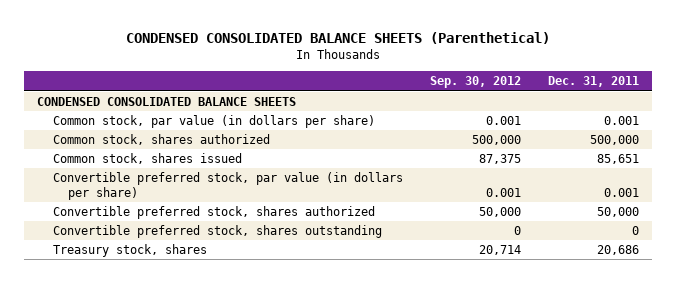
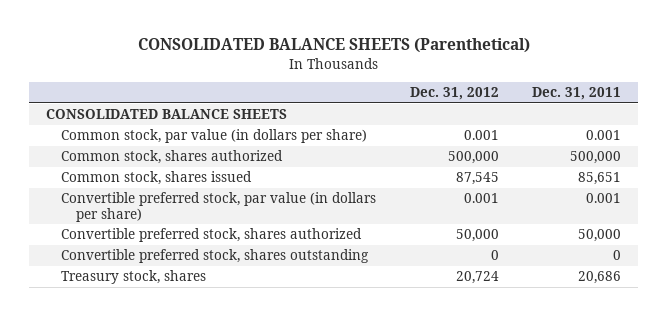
[126,31,551,44] CONDENSED CONSOLIDATED BALANCE SHEETS (Parenthetical) -> [137,38,530,54] CONSOLIDATED BALANCE SHEETS (Parenthetical)
[429,76,521,89] Sep. 30, 2012 -> none
none -> [409,87,499,101] Dec. 31, 2012
[37,97,297,107] CONDENSED CONSOLIDATED BALANCE SHEETS -> [46,109,288,120] CONSOLIDATED BALANCE SHEETS

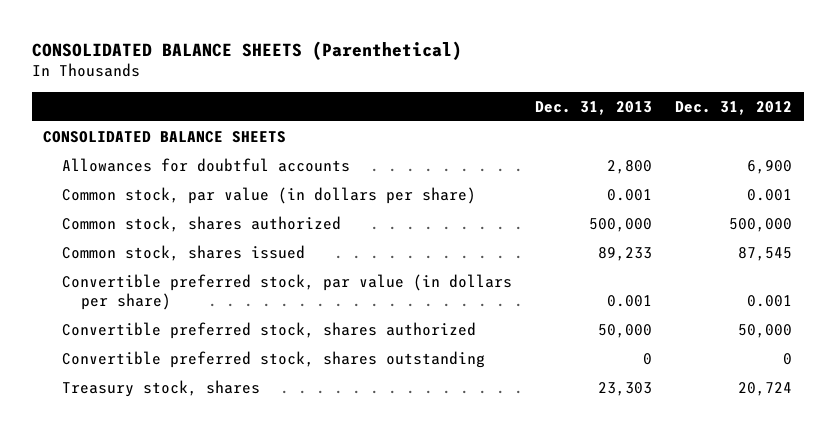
[532,87,622,101] Dec. 31, 2011 -> none
none -> [535,100,653,115] Dec. 31, 2013
none -> [61,157,350,172] Allowances for doubtful accounts

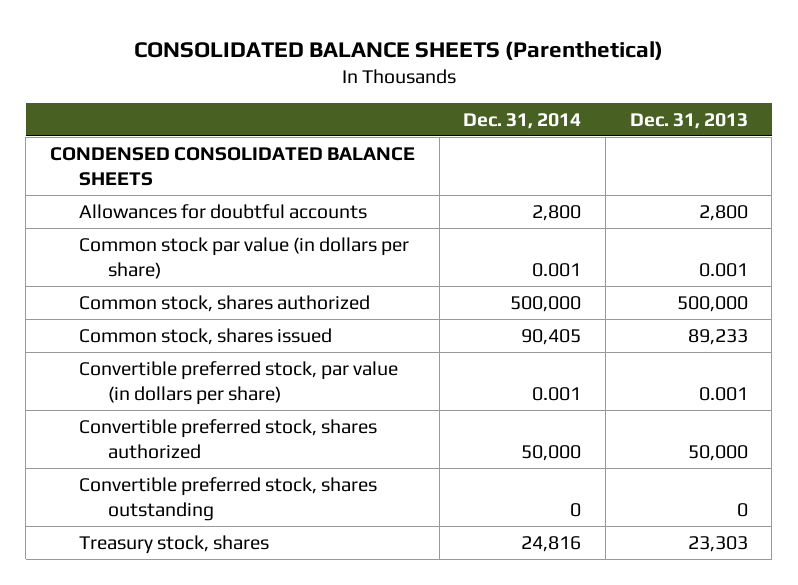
[675,100,793,115] Dec. 31, 2012 -> none
none -> [463,112,582,129] Dec. 31, 2014
[43,130,287,143] CONSOLIDATED BALANCE SHEETS -> [50,146,416,186] CONDENSED CONSOLIDATED BALANCE SHEETS
[61,186,476,204] Common stock, par value (in dollars per share) -> [79,236,410,279] Common stock par value (in dollars per share)

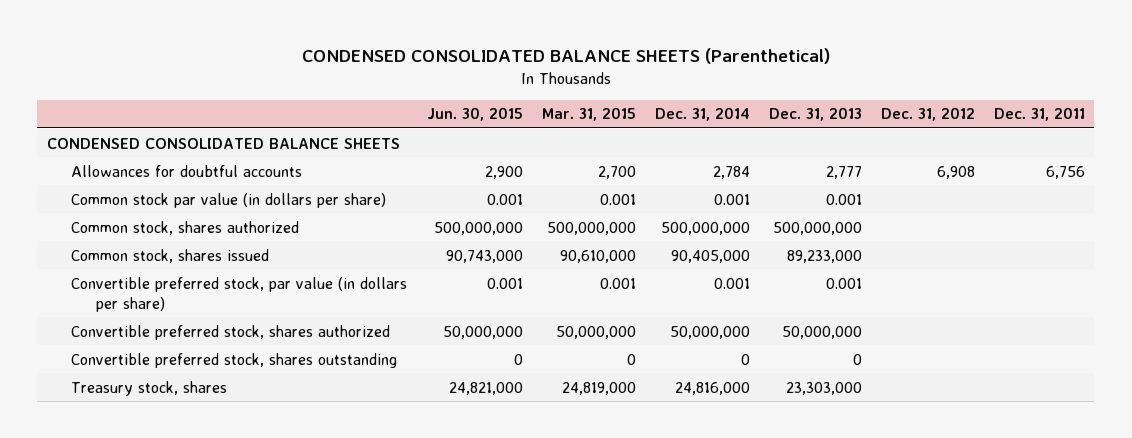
[133,40,663,60] CONSOLIDATED BALANCE SHEETS (Parenthetical) -> [301,48,830,65] CONDENSED CONSOLIDATED BALANCE SHEETS (Parenthetical)
none -> [426,107,523,122] Jun. 30, 2015
none -> [541,107,636,122] Mar. 31, 2015
none -> [880,107,975,122] Dec. 31, 2012
none -> [993,107,1085,122] Dec. 31, 2011
[532,204,582,221] 2,800 -> [712,165,750,179] 2,784
[698,204,748,221] 2,800 -> [825,165,862,179] 2,777
[510,295,582,312] 500,000 -> [660,221,750,235] 500,000,000
[676,295,748,312] 500,000 -> [772,221,862,235] 500,000,000
[521,328,582,345] 90,405 -> [670,249,750,263] 90,405,000
[687,328,748,345] 89,233 -> [786,249,862,263] 89,233,000
[521,444,582,461] 50,000 -> [669,325,750,339] 50,000,000
[687,444,748,461] 50,000 -> [781,325,862,339] 50,000,000
[521,535,582,552] 24,816 -> [674,381,750,395] 24,816,000
[687,535,748,552] 23,303 -> [785,381,862,395] 23,303,000

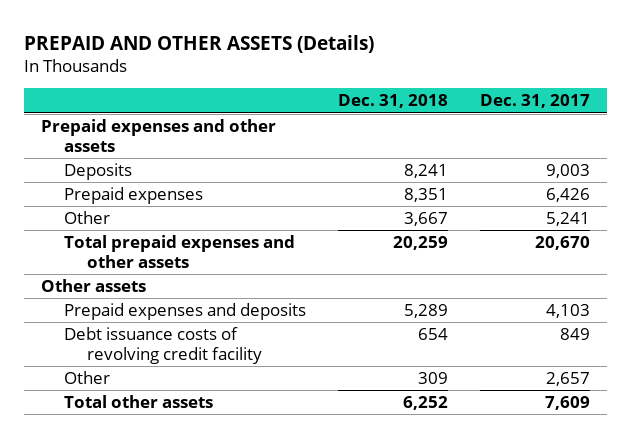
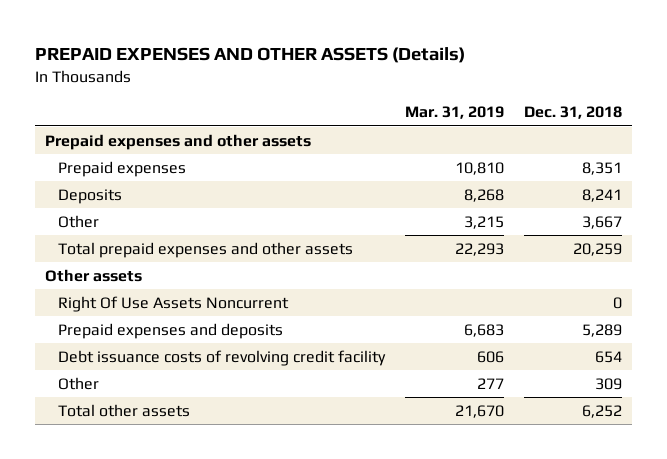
[24,34,375,53] PREPAID AND OTHER ASSETS (Details) -> [35,47,466,64] PREPAID EXPENSES AND OTHER ASSETS (Details)
[480,94,591,109] Dec. 31, 2017 -> none
none -> [404,106,504,120] Mar. 31, 2019
[63,163,132,181] Deposits -> [57,188,122,204] Deposits
none -> [57,295,289,312] Right Of Use Assets Noncurrent

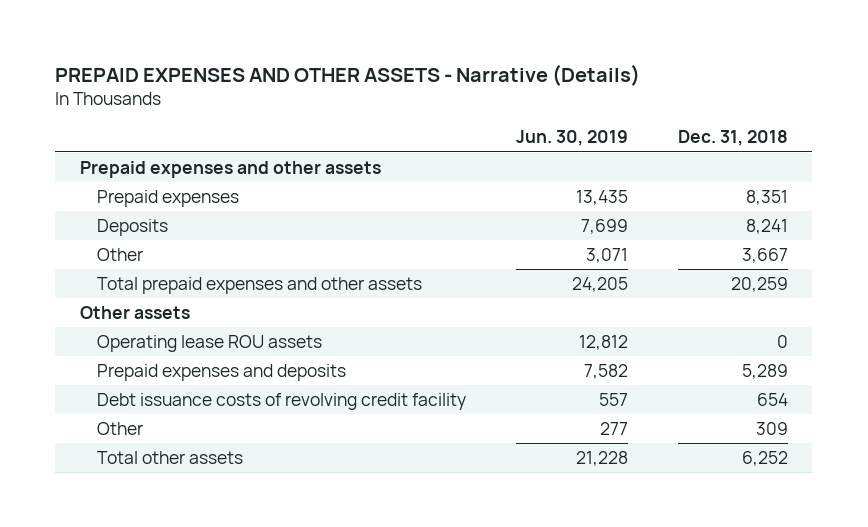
[35,47,466,64] PREPAID EXPENSES AND OTHER ASSETS (Details) -> [55,63,641,86] PREPAID EXPENSES AND OTHER ASSETS - Narrative (Details)
[404,106,504,120] Mar. 31, 2019 -> none
none -> [515,130,628,147] Jun. 30, 2019
[57,295,289,312] Right Of Use Assets Noncurrent -> none
none -> [97,334,323,352] Operating lease ROU assets

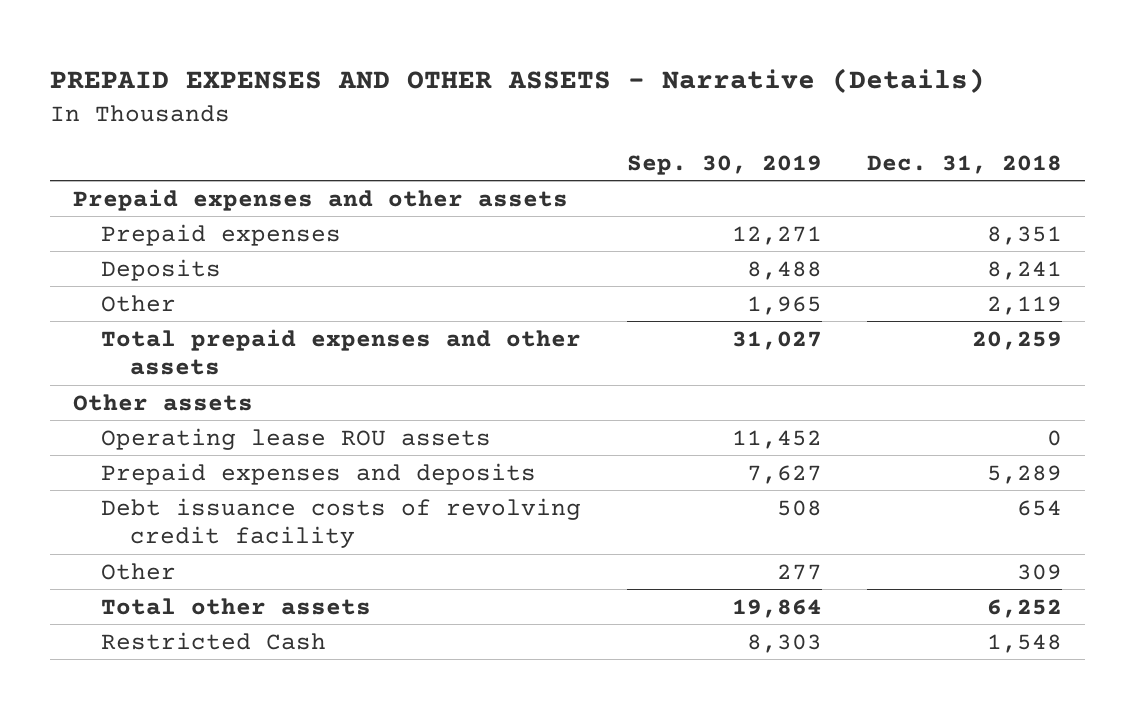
[515,130,628,147] Jun. 30, 2019 -> none
none -> [626,154,822,175] Sep. 30, 2019
[741,247,788,263] 3,667 -> [987,295,1063,315] 2,119
none -> [101,631,327,650] Restricted Cash

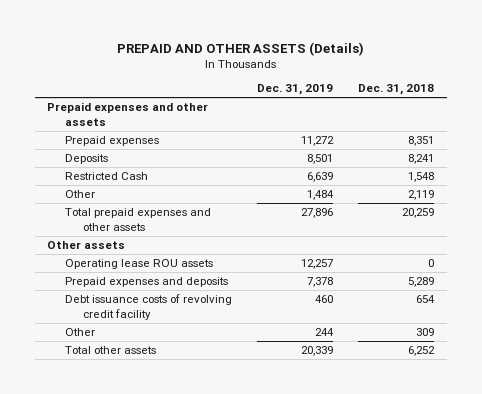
[50,68,986,94] PREPAID EXPENSES AND OTHER ASSETS - Narrative (Details) -> [116,41,364,56] PREPAID AND OTHER ASSETS (Details)
[626,154,822,175] Sep. 30, 2019 -> none
none -> [257,84,334,96] Dec. 31, 2019
[101,631,327,650] Restricted Cash -> [65,171,149,180] Restricted Cash

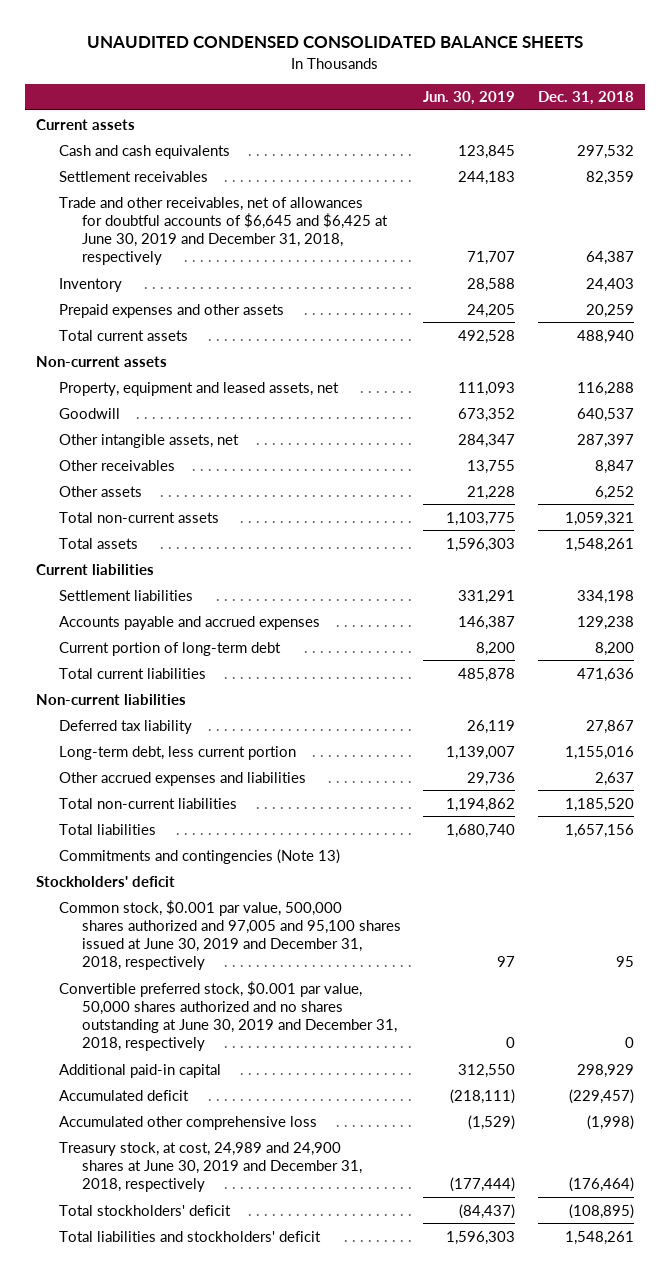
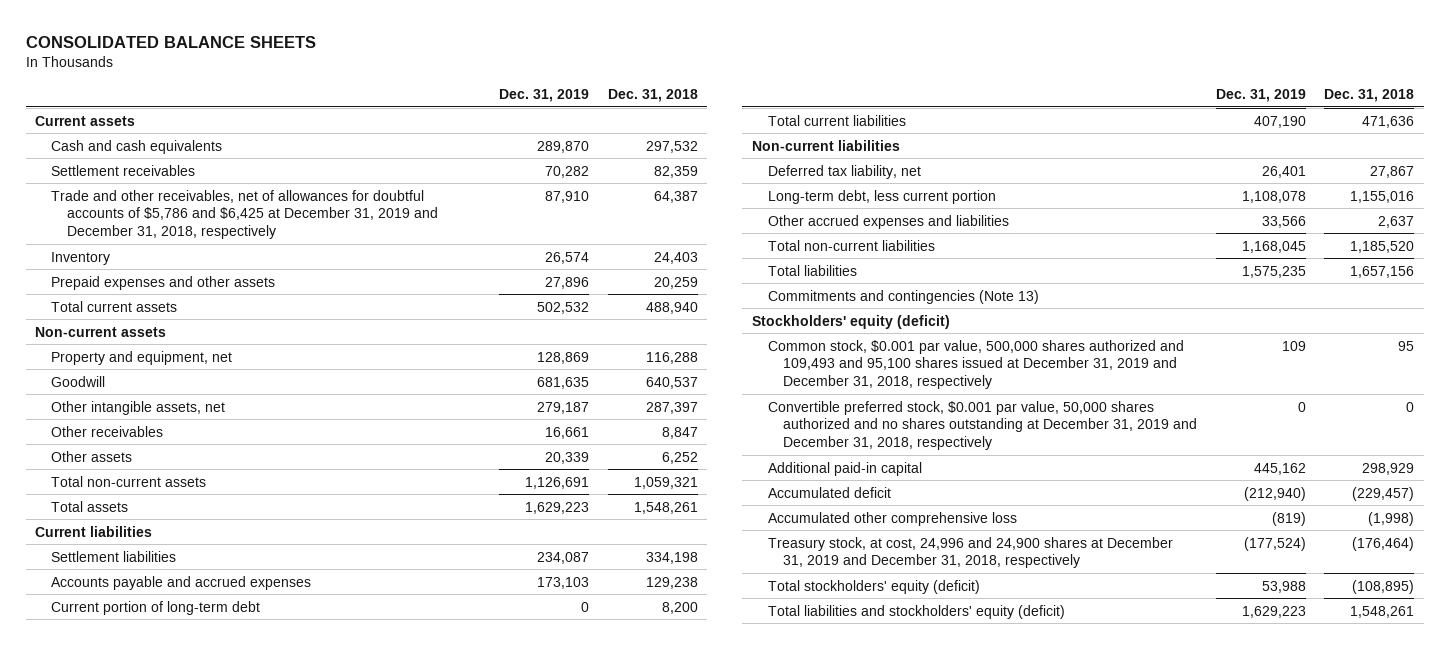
[86,36,583,49] UNAUDITED CONDENSED CONSOLIDATED BALANCE SHEETS -> [25,35,316,48] CONSOLIDATED BALANCE SHEETS
[423,91,516,106] Jun. 30, 2019 -> none
none -> [499,88,590,102] Dec. 31, 2019
[59,196,388,266] Trade and other receivables, net of allowances for doubtful accounts of $6,645 and $6,425 at June 30, 2019 and December 31, 2018, respectively -> [50,189,438,240] Trade and other receivables, net of allowances for doubtful accounts of $5,786 and $6,425 at December 31, 2019 and December 31, 2018, respectively
[59,381,340,396] Property, equipment and leased assets, net -> [50,350,232,365] Property and equipment, net
[59,719,193,734] Deferred tax liability -> [767,164,921,179] Deferred tax liability, net
[36,875,176,887] Stockholders' deficit -> [751,314,950,329] Stockholders' equity (deficit)
[59,899,401,971] Common stock, $0.001 par value, 500,000 shares authorized and 97,005 and 95,100 shares issued at June 30, 2019 and December 31, 2018, respectively -> [767,339,1184,390] Common stock, $0.001 par value, 500,000 shares authorized and 109,493 and 95,100 shares issued at December 31, 2019 and December 31, 2018, respectively
[59,980,397,1052] Convertible preferred stock, $0.001 par value, 50,000 shares authorized and no shares outstanding at June 30, 2019 and December 31, 2018, respectively -> [767,400,1198,451] Convertible preferred stock, $0.001 par value, 50,000 shares authorized and no shares outstanding at December 31, 2019 and December 31, 2018, respectively
[59,1141,362,1192] Treasury stock, at cost, 24,989 and 24,900 shares at June 30, 2019 and December 31, 2018, respectively -> [767,536,1173,569] Treasury stock, at cost, 24,996 and 24,900 shares at December 31, 2019 and December 31, 2018, respectively
[59,1204,232,1216] Total stockholders' deficit -> [767,579,980,594] Total stockholders' equity (deficit)
[59,1230,322,1242] Total liabilities and stockholders' deficit -> [767,604,1065,619] Total liabilities and stockholders' equity (deficit)

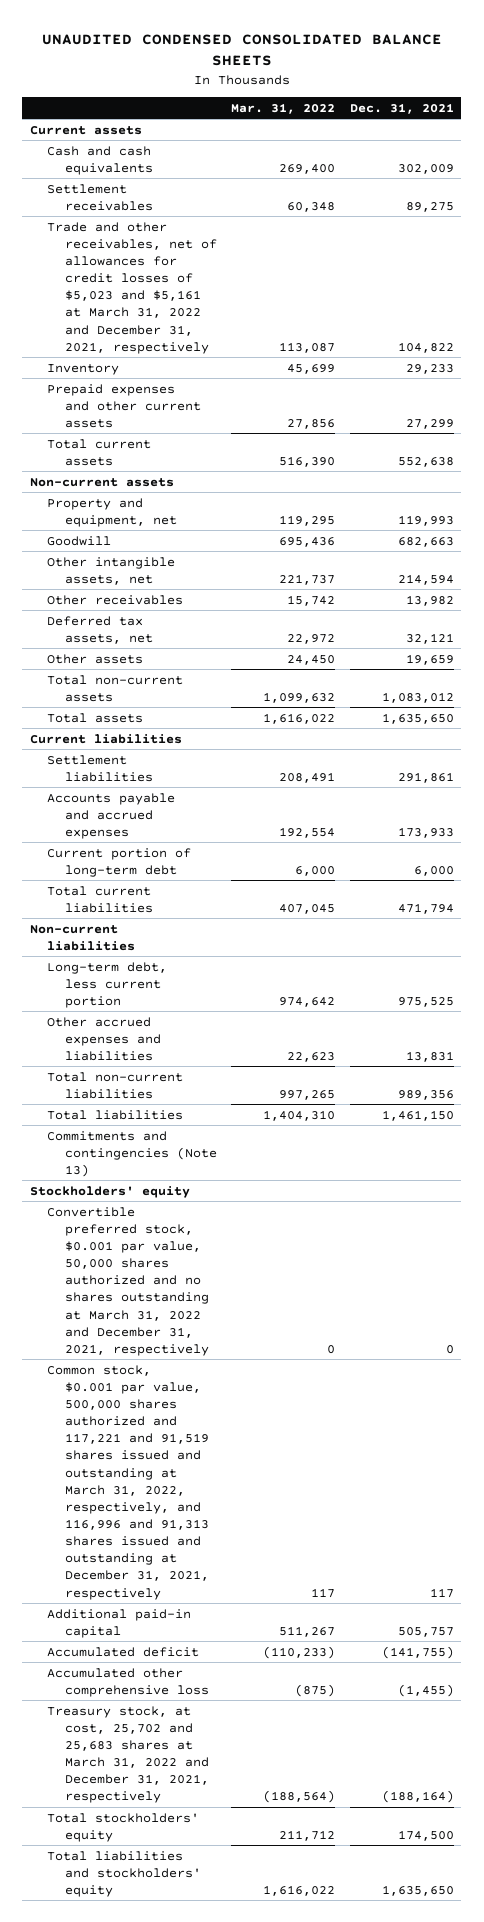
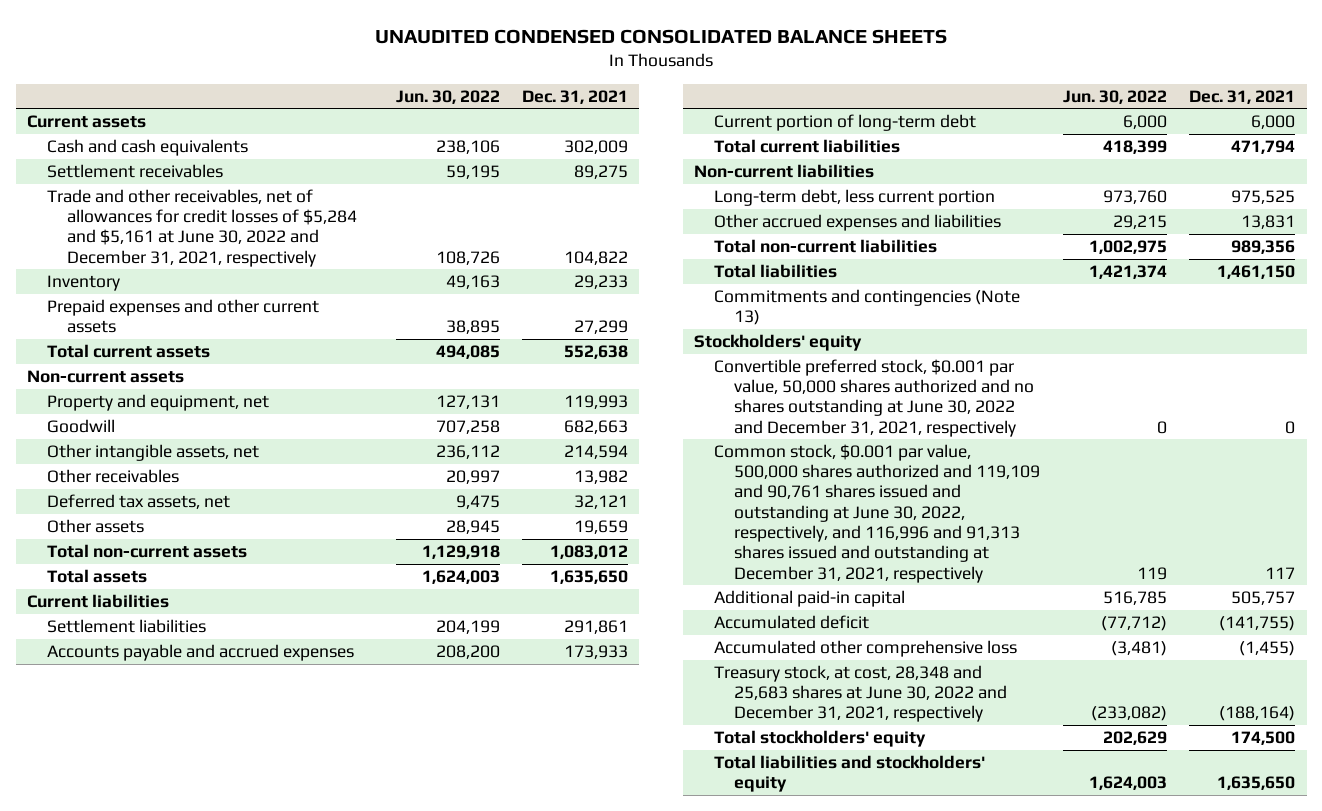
[231,103,336,115] Mar. 31, 2022 -> none
none -> [395,89,500,104] Jun. 30, 2022
[47,221,217,354] Trade and other receivables, net of allowances for credit losses of $5,023 and $5,161 at March 31, 2022 and December 31, 2021, respectively -> [46,188,358,267] Trade and other receivables, net of allowances for credit losses of $5,284 and $5,161 at June 30, 2022 and December 31, 2021, respectively
[47,1206,209,1356] Convertible preferred stock, $0.001 par value, 50,000 shares authorized and no shares outstanding at March 31, 2022 and December 31, 2021, respectively -> [714,358,1035,437] Convertible preferred stock, $0.001 par value, 50,000 shares authorized and no shares outstanding at June 30, 2022 and December 31, 2021, respectively
[47,1364,209,1600] Common stock, $0.001 par value, 500,000 shares authorized and 117,221 and 91,519 shares issued and outstanding at March 31, 2022, respectively, and 116,996 and 91,313 shares issued and outstanding at December 31, 2021, respectively -> [714,443,1041,583] Common stock, $0.001 par value, 500,000 shares authorized and 119,109 and 90,761 shares issued and outstanding at June 30, 2022, respectively, and 116,996 and 91,313 shares issued and outstanding at December 31, 2021, respectively
[47,1705,209,1804] Treasury stock, at cost, 25,702 and 25,683 shares at March 31, 2022 and December 31, 2021, respectively -> [714,664,1008,723] Treasury stock, at cost, 28,348 and 25,683 shares at June 30, 2022 and December 31, 2021, respectively

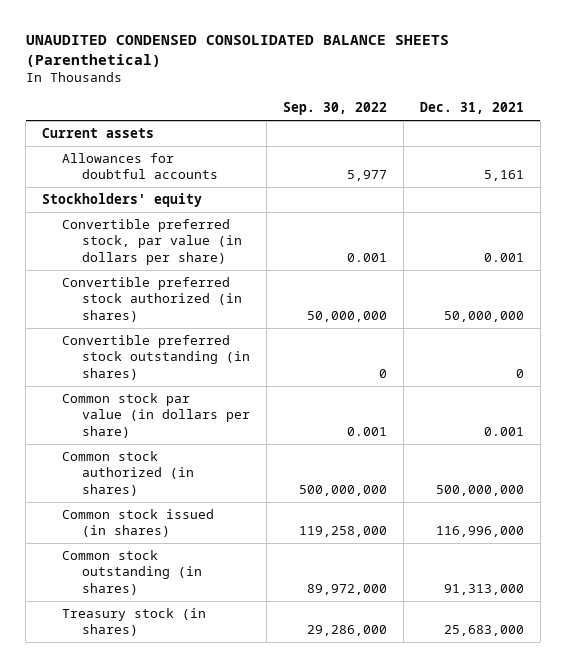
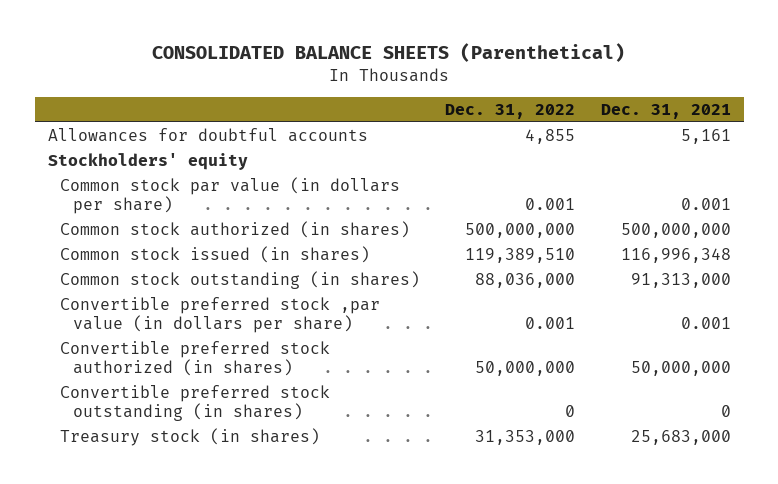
[25,35,449,68] UNAUDITED CONDENSED CONSOLIDATED BALANCE SHEETS (Parenthetical) -> [152,43,626,63] CONSOLIDATED BALANCE SHEETS (Parenthetical)
[282,102,387,116] Sep. 30, 2022 -> none
none -> [445,103,576,119] Dec. 31, 2022
[42,128,155,139] Current assets -> none
[62,219,243,265] Convertible preferred stock, par value (in dollars per share) -> none
[435,526,524,538] 116,996,000 -> [620,248,731,264] 116,996,348
none -> [60,297,381,333] Convertible preferred stock ,par value (in dollars per share)
[62,277,243,322] Convertible preferred stock authorized (in shares) -> [60,341,331,376] Convertible preferred stock authorized (in shares)
[62,335,251,380] Convertible preferred stock outstanding (in shares) -> [60,385,331,421] Convertible preferred stock outstanding (in shares)

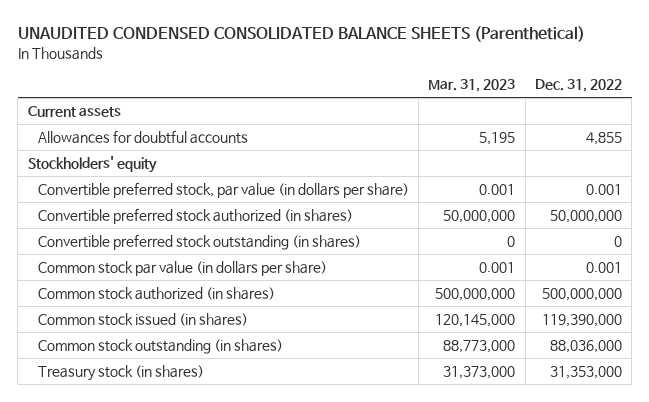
[152,43,626,63] CONSOLIDATED BALANCE SHEETS (Parenthetical) -> [17,26,585,43] UNAUDITED CONDENSED CONSOLIDATED BALANCE SHEETS (Parenthetical)
[600,103,731,119] Dec. 31, 2021 -> none
none -> [428,79,516,93] Mar. 31, 2023
none -> [27,105,121,117] Current assets
none -> [38,181,410,198] Convertible preferred stock, par value (in dollars per share)
[60,341,331,376] Convertible preferred stock authorized (in shares) -> [38,207,354,224] Convertible preferred stock authorized (in shares)
[60,385,331,421] Convertible preferred stock outstanding (in shares) -> [38,233,362,250] Convertible preferred stock outstanding (in shares)
[465,248,576,264] 119,389,510 -> [541,313,622,327] 119,390,000
[60,297,381,333] Convertible preferred stock ,par value (in dollars per share) -> none

